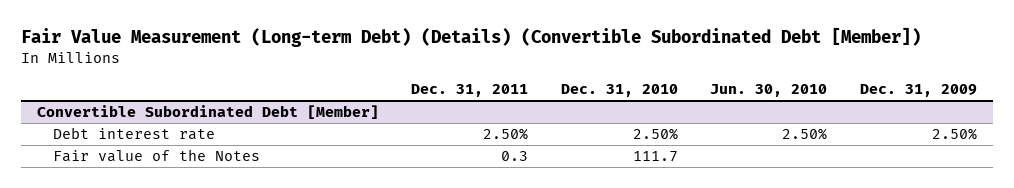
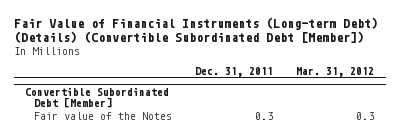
[20,27,921,48] Fair Value Measurement (Long-term Debt) (Details) (Convertible Subordinated Debt [Member]) -> [13,16,378,44] Fair Value of Financial Instruments (Long-term Debt) (Details) (Convertible Subordinated Debt [Member])
[560,84,678,98] Dec. 31, 2010 -> none
[710,84,828,98] Jun. 30, 2010 -> none
[859,84,977,98] Dec. 31, 2009 -> none
none -> [296,66,375,77] Mar. 31, 2012
[52,127,215,141] Debt interest rate -> none

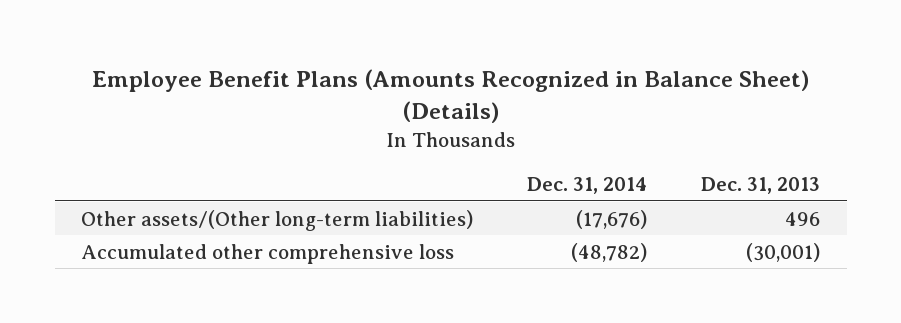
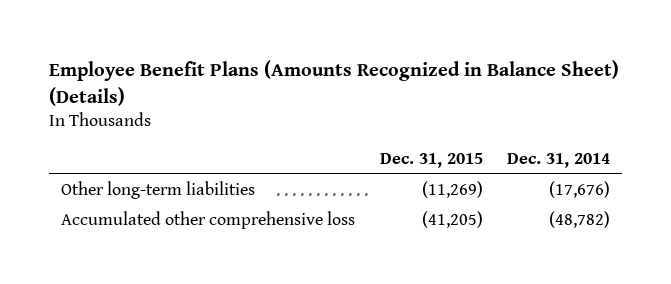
[700,177,820,195] Dec. 31, 2013 -> none
none -> [379,153,483,169] Dec. 31, 2015
[81,209,474,231] Other assets/(Other long-term liabilities) -> [61,181,256,200] Other long-term liabilities

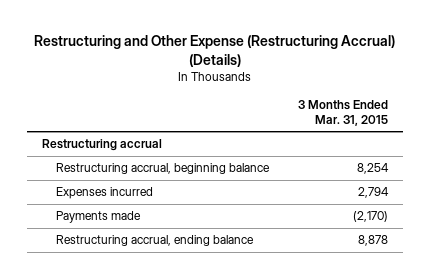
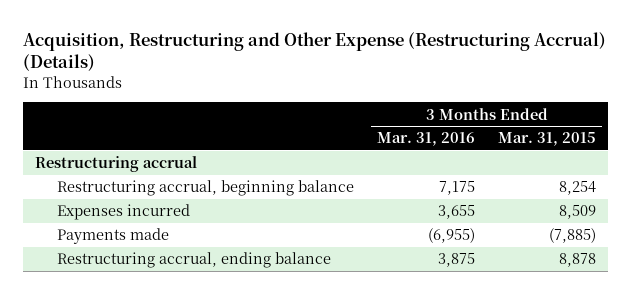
[33,34,395,67] Restructuring and Other Expense (Restructuring Accrual) (Details) -> [23,31,607,72] Acquisition, Restructuring and Other Expense (Restructuring Accrual) (Details)
none -> [376,132,475,147] Mar. 31, 2016
[358,187,390,199] 2,794 -> [559,205,597,220] 8,509
[353,211,389,223] (2,170) -> [549,228,597,244] (7,885)

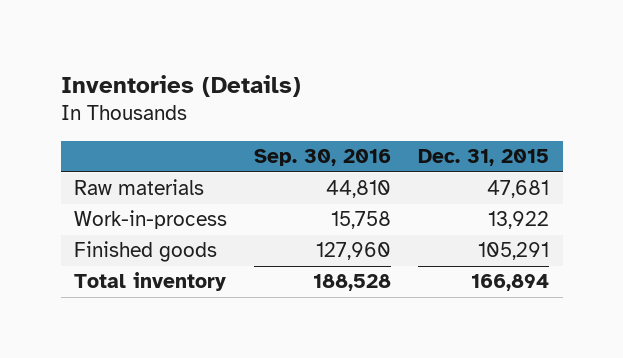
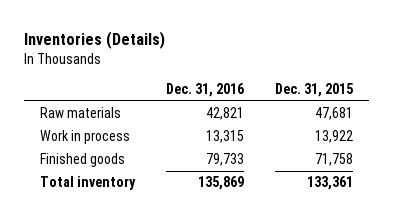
[254,149,392,167] Sep. 30, 2016 -> none
none -> [165,83,244,98] Dec. 31, 2016
[74,210,228,230] Work-in-process -> [39,130,130,145] Work in process
[478,242,550,261] 105,291 -> [315,153,354,167] 71,758
[471,274,550,292] 166,894 -> [307,176,354,191] 133,361

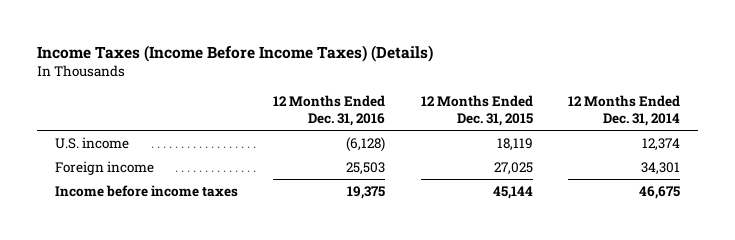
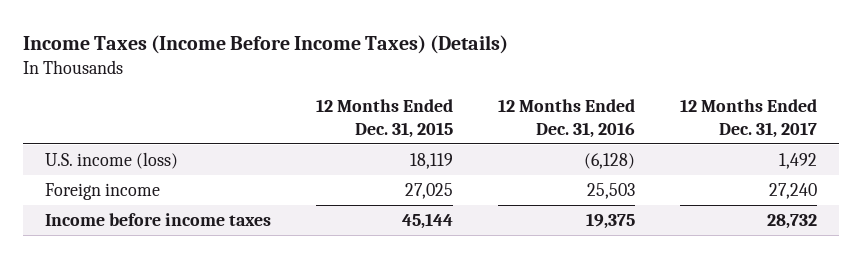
[568,95,681,127] 12 Months Ended Dec. 31, 2014 -> none
none -> [679,98,817,138] 12 Months Ended Dec. 31, 2017
[55,136,130,149] U.S. income -> [45,151,179,169] U.S. income (loss)

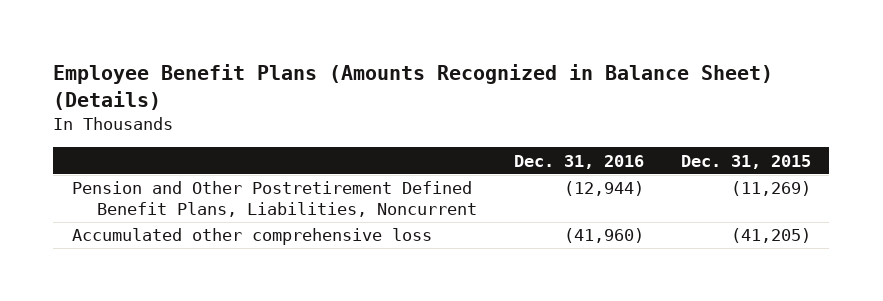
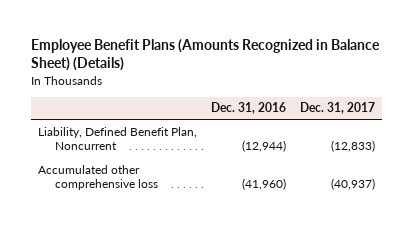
[680,154,811,169] Dec. 31, 2015 -> none
none -> [300,102,376,115] Dec. 31, 2017
[71,181,477,218] Pension and Other Postretirement Defined Benefit Plans, Liabilities, Noncurrent -> [38,126,198,151] Liability, Defined Benefit Plan, Noncurrent

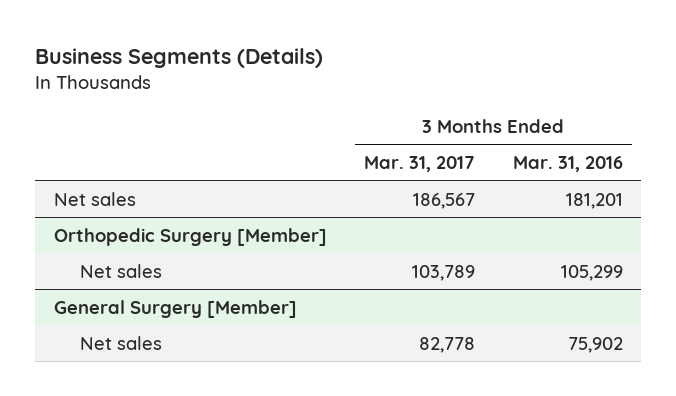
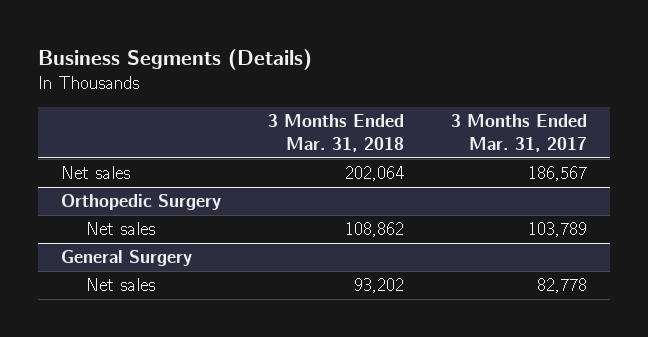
[512,155,623,172] Mar. 31, 2016 -> none
none -> [267,113,404,152] 3 Months Ended Mar. 31, 2018
[53,227,327,246] Orthopedic Surgery [Member] -> [60,194,221,211] Orthopedic Surgery
[53,299,297,318] General Surgery [Member] -> [60,250,192,267] General Surgery

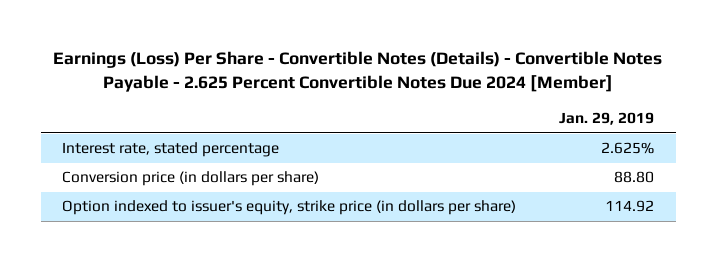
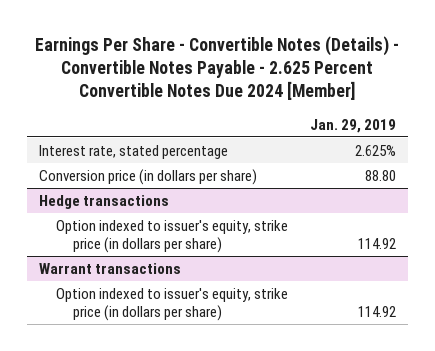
[53,51,663,93] Earnings (Loss) Per Share - Convertible Notes (Details) - Convertible Notes Payable - 2.625 Percent Convertible Notes Due 2024 [Member] -> [35,35,400,101] Earnings Per Share - Convertible Notes (Details) - Convertible Notes Payable - 2.625 Percent Convertible Notes Due 2024 [Member]
none -> [38,194,169,209] Hedge transactions
none -> [38,262,181,274] Warrant transactions
none -> [55,287,288,322] Option indexed to issuer's equity, strike price (in dollars per share)

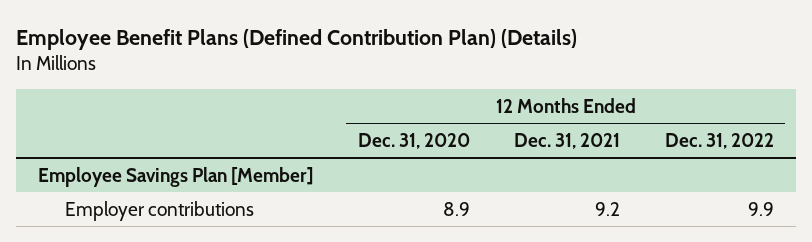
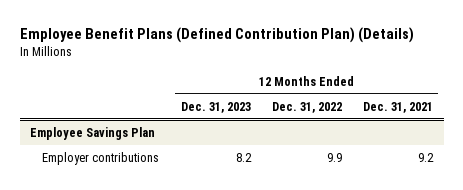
[357,132,470,149] Dec. 31, 2020 -> none
none -> [180,101,251,113] Dec. 31, 2023
[37,166,313,187] Employee Savings Plan [Member] -> [30,126,156,140] Employee Savings Plan

